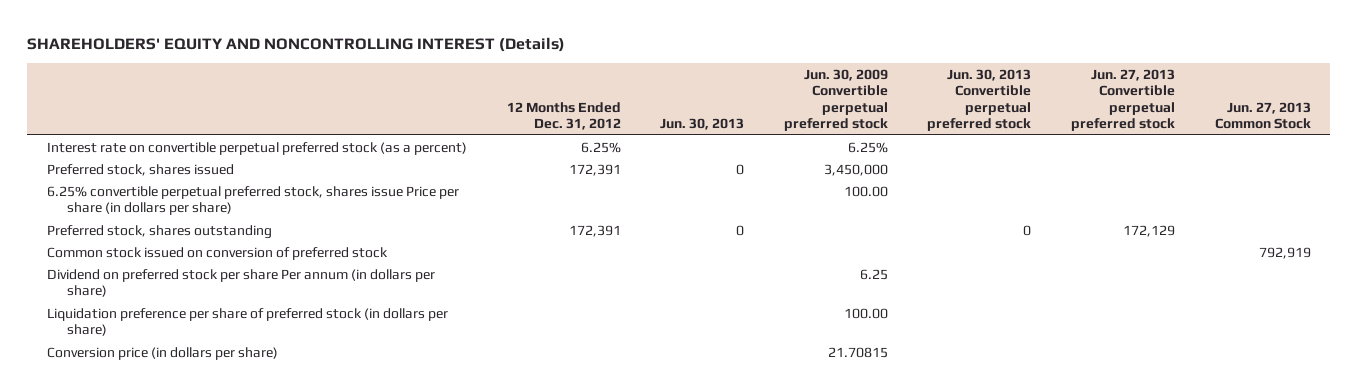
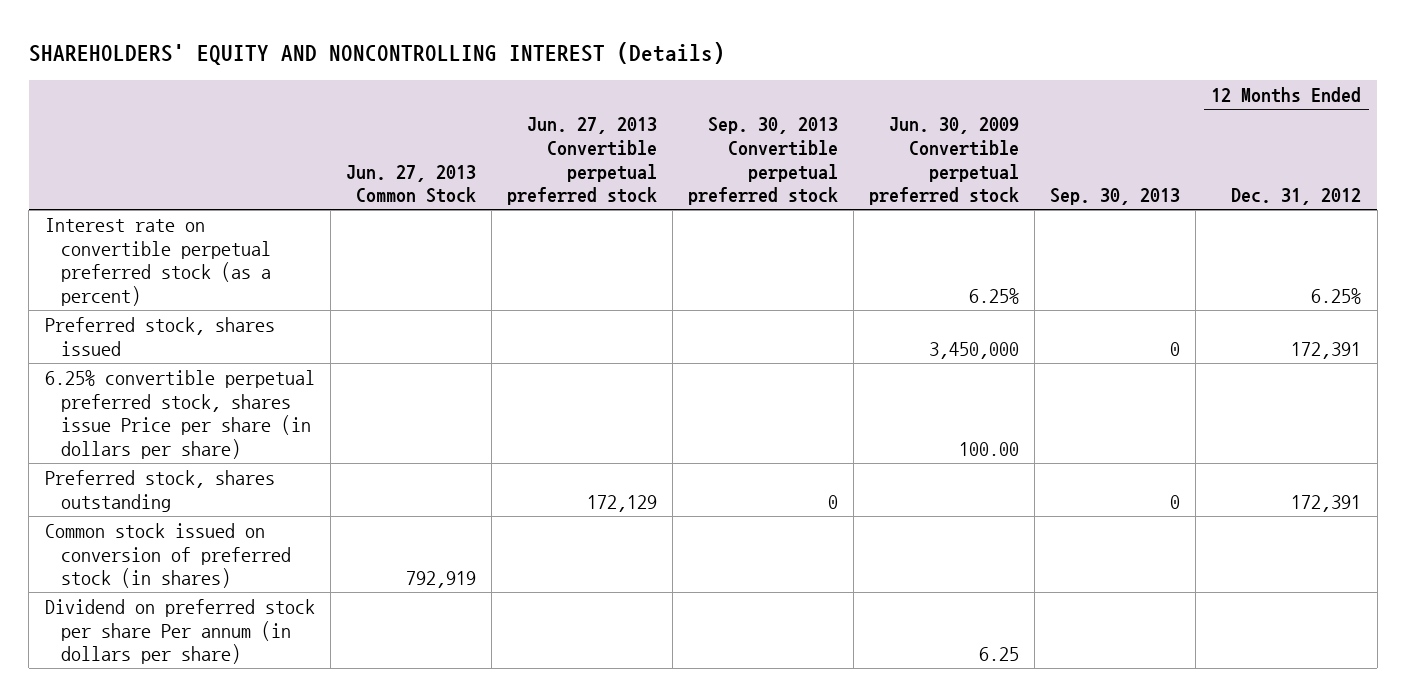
[660,118,745,131] Jun. 30, 2013 -> none
[927,68,1032,132] Jun. 30, 2013 Convertible perpetual preferred stock -> none
none -> [687,117,838,206] Sep. 30, 2013 Convertible perpetual preferred stock
none -> [1050,188,1181,206] Sep. 30, 2013
[47,246,389,260] Common stock issued on conversion of preferred stock -> [44,522,292,589] Common stock issued on conversion of preferred stock (in shares)
[47,307,449,337] Liquidation preference per share of preferred stock (in dollars per share) -> none
[47,346,279,360] Conversion price (in dollars per share) -> none

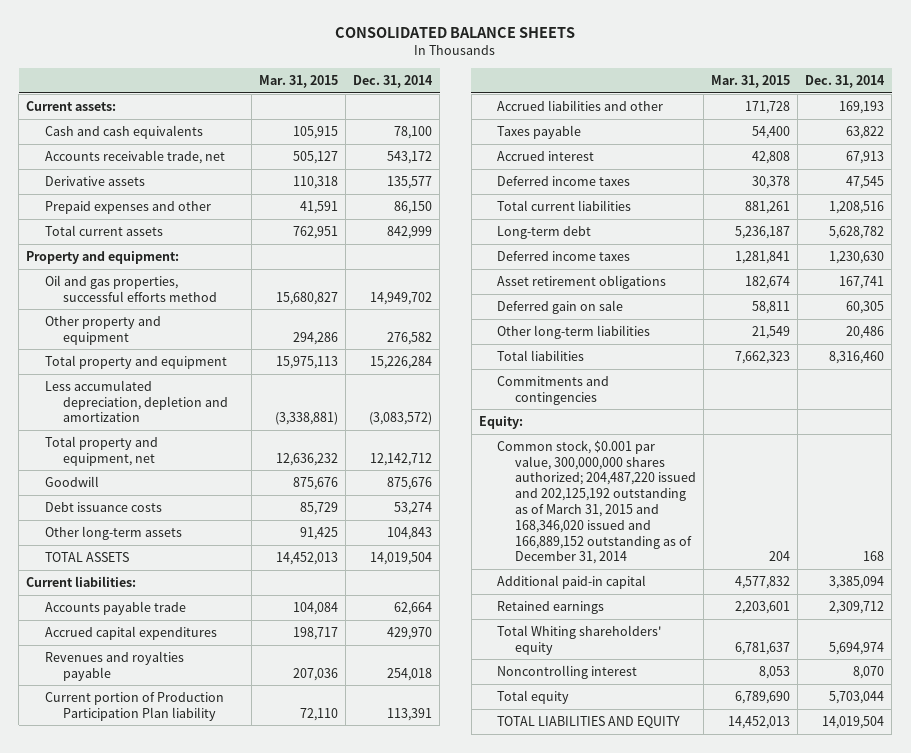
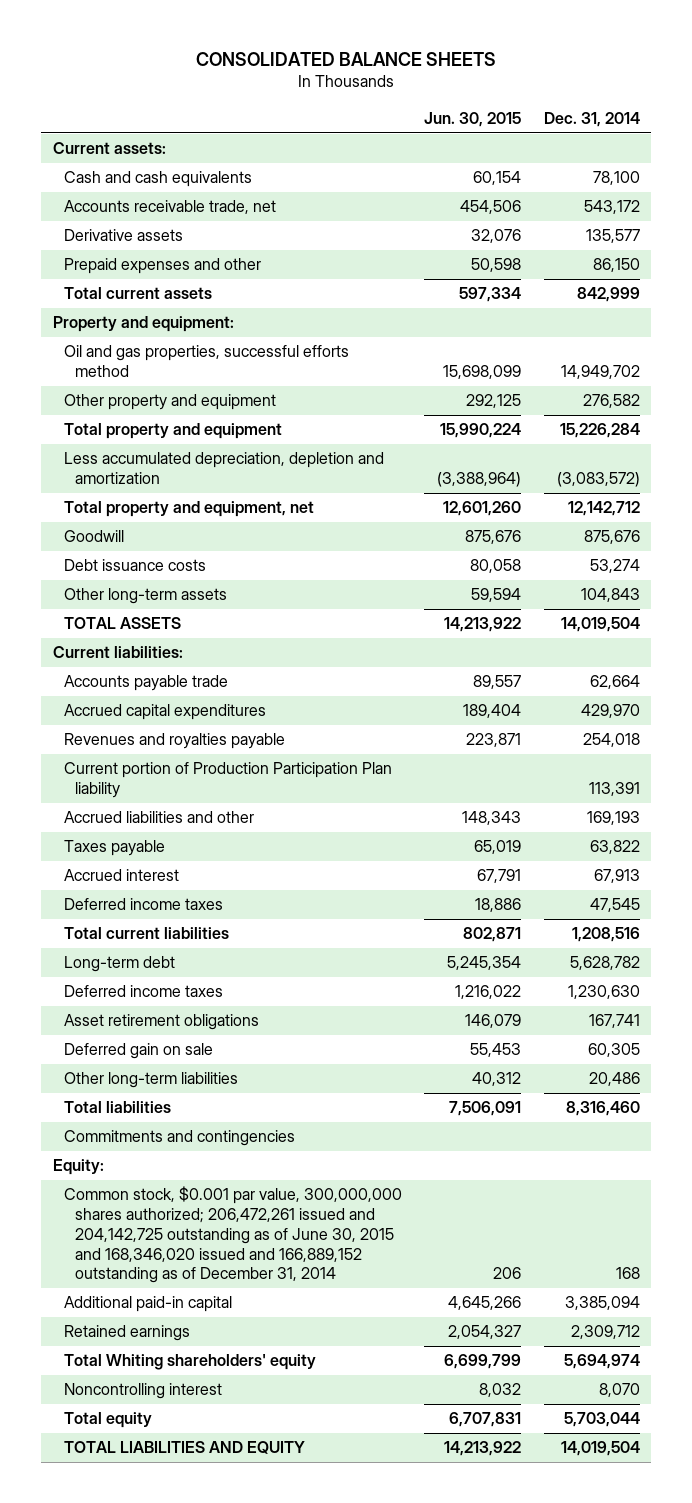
[259,74,339,88] Mar. 31, 2015 -> none
none -> [424,111,522,127] Jun. 30, 2015
[496,439,697,565] Common stock, $0.001 par value, 300,000,000 shares authorized; 204,487,220 issued and 202,125,192 outstanding as of March 31, 2015 and 168,346,020 issued and 166,889,152 outstanding as of December 31, 2014 -> [63,1186,402,1284] Common stock, $0.001 par value, 300,000,000 shares authorized; 206,472,261 issued and 204,142,725 outstanding as of June 30, 2015 and 168,346,020 issued and 166,889,152 outstanding as of December 31, 2014

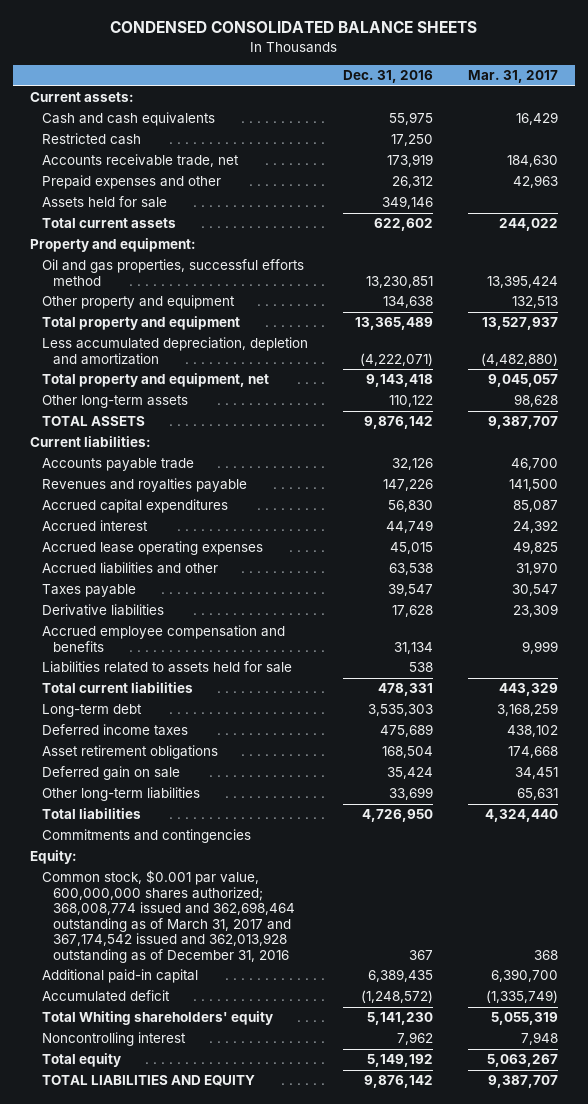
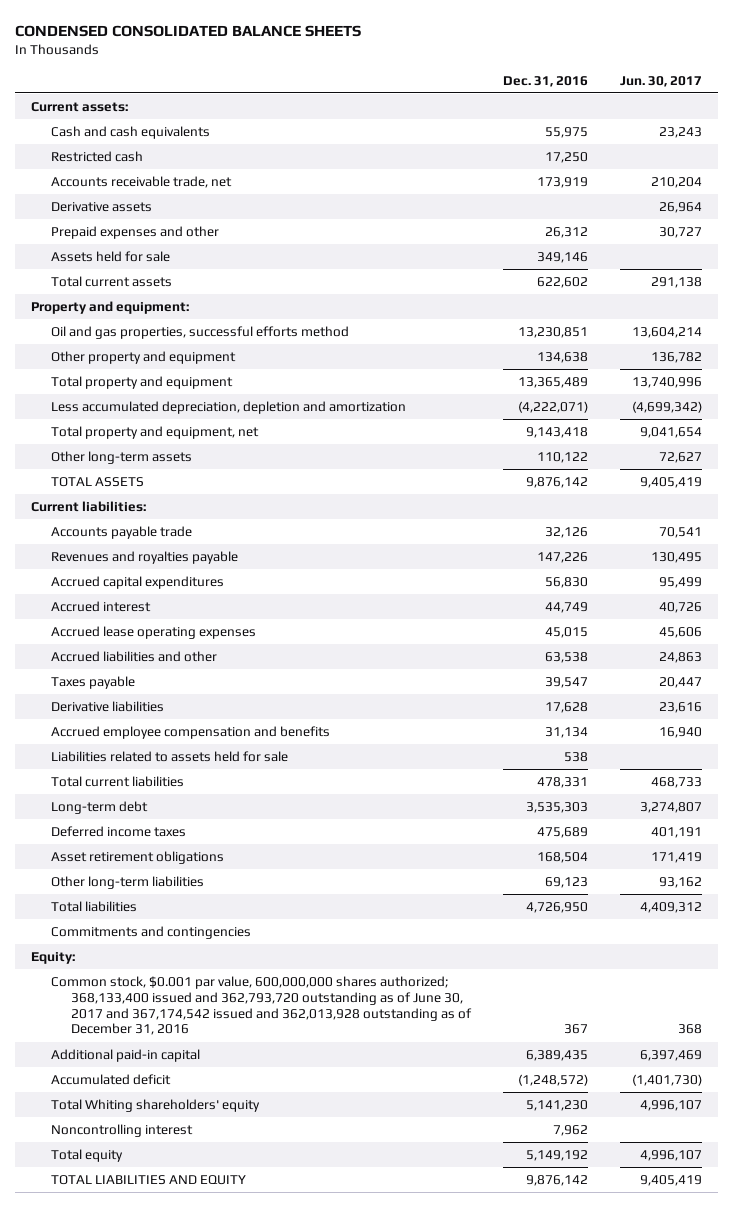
[467,70,558,84] Mar. 31, 2017 -> none
none -> [619,75,702,87] Jun. 30, 2017
none -> [51,201,153,212] Derivative assets
[41,766,180,781] Deferred gain on sale -> none
[388,787,433,801] 33,699 -> [544,876,588,888] 69,123
[41,870,295,963] Common stock, $0.001 par value, 600,000,000 shares authorized; 368,008,774 issued and 362,698,464 outstanding as of March 31, 2017 and 367,174,542 issued and 362,013,928 outstanding as of December 31, 2016 -> [51,975,472,1036] Common stock, $0.001 par value, 600,000,000 shares authorized; 368,133,400 issued and 362,793,720 outstanding as of June 30, 2017 and 367,174,542 issued and 362,013,928 outstanding as of December 31, 2016

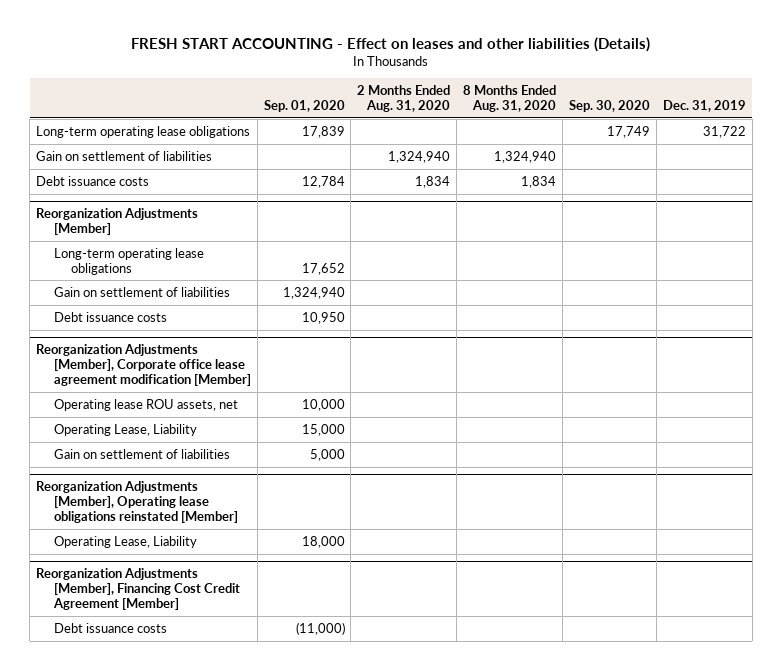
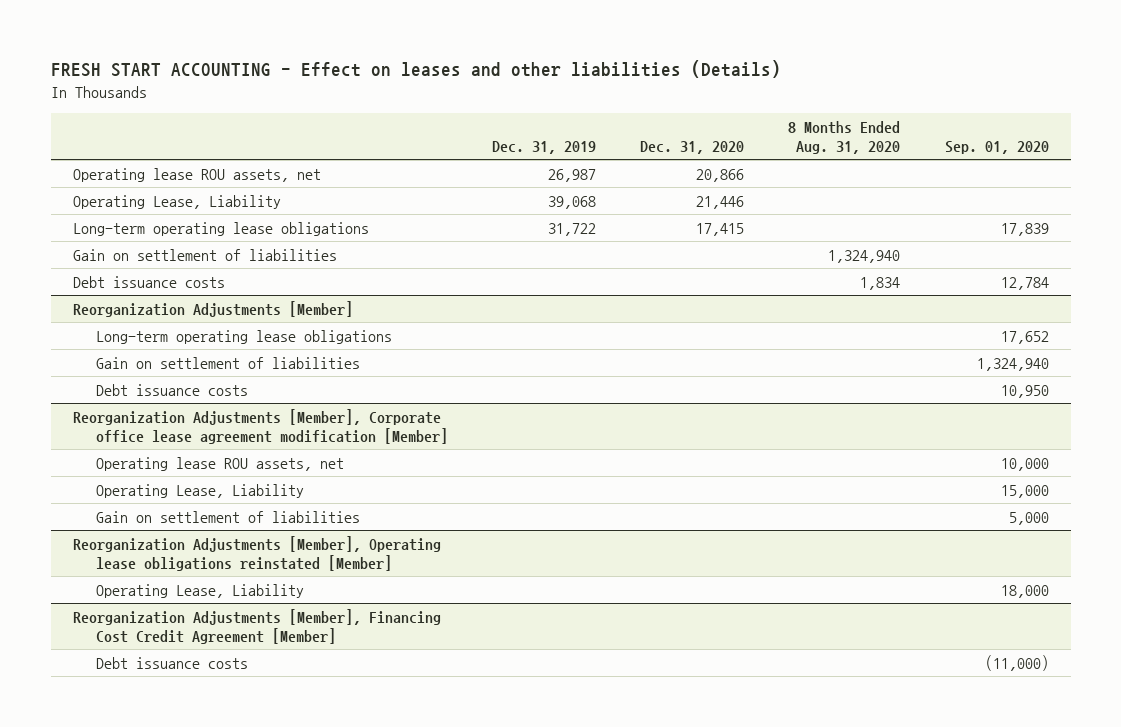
[357,85,451,112] 2 Months Ended Aug. 31, 2020 -> none
[568,99,650,112] Sep. 30, 2020 -> none
none -> [640,140,745,154] Dec. 31, 2020
none -> [72,167,321,182] Operating lease ROU assets, net
none -> [72,194,281,209] Operating Lease, Liability

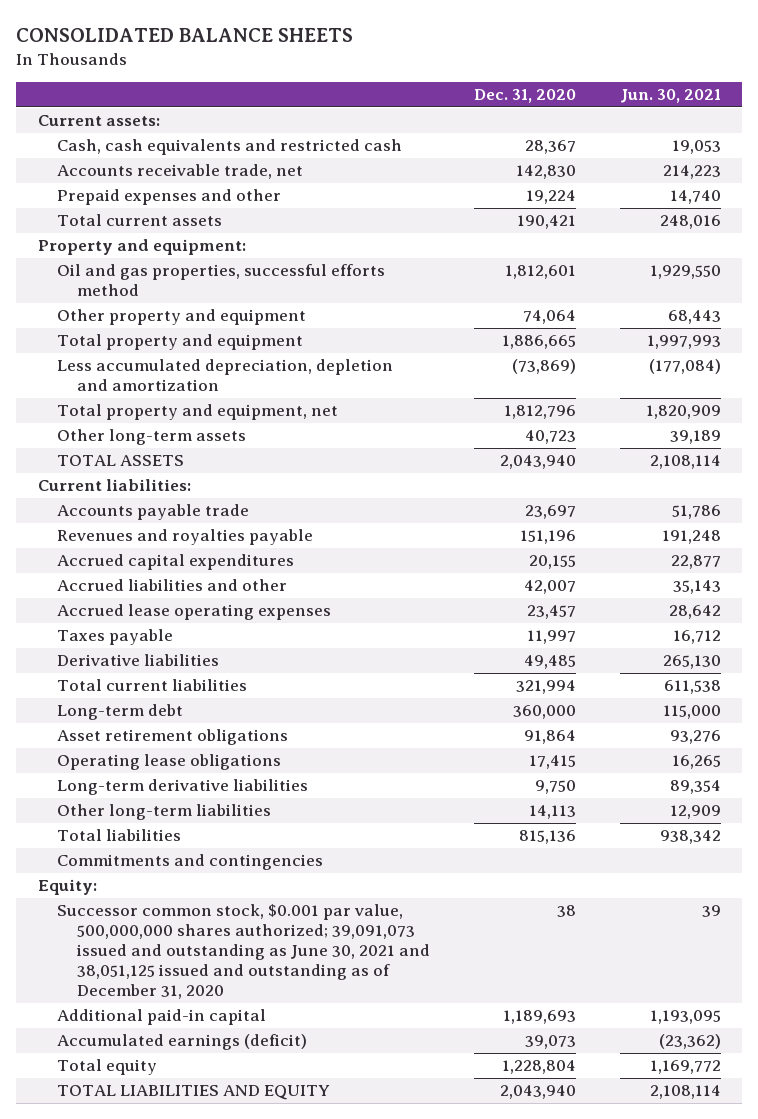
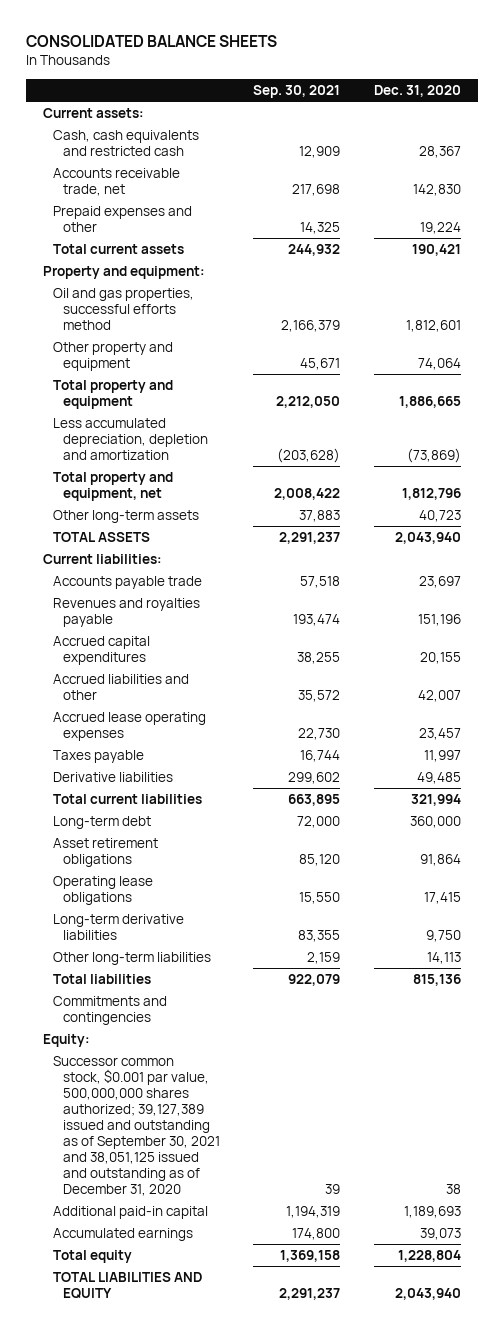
[619,88,721,103] Jun. 30, 2021 -> none
none -> [253,85,341,99] Sep. 30, 2021
[57,904,431,1000] Successor common stock, $0.001 par value, 500,000,000 shares authorized; 39,091,073 issued and outstanding as June 30, 2021 and 38,051,125 issued and outstanding as of December 31, 2020 -> [52,1055,220,1196] Successor common stock, $0.001 par value, 500,000,000 shares authorized; 39,127,389 issued and outstanding as of September 30, 2021 and 38,051,125 issued and outstanding as of December 31, 2020
[57,1034,308,1051] Accumulated earnings (deficit) -> [52,1227,193,1241] Accumulated earnings

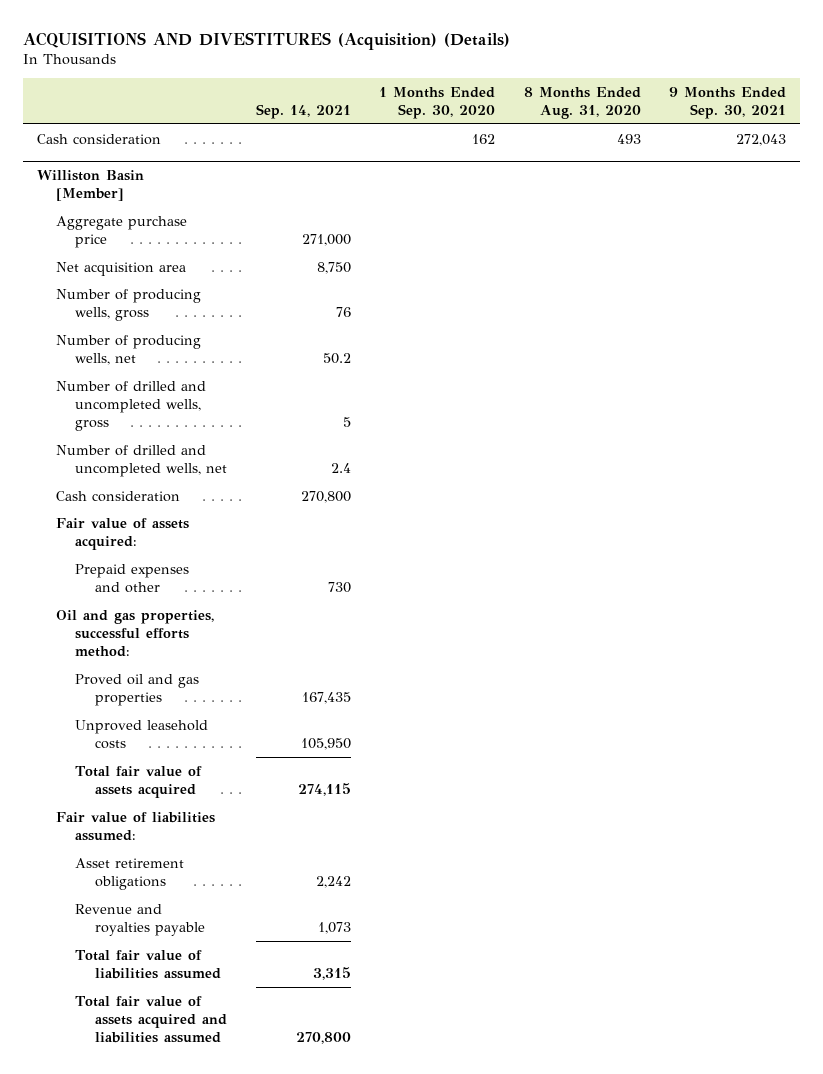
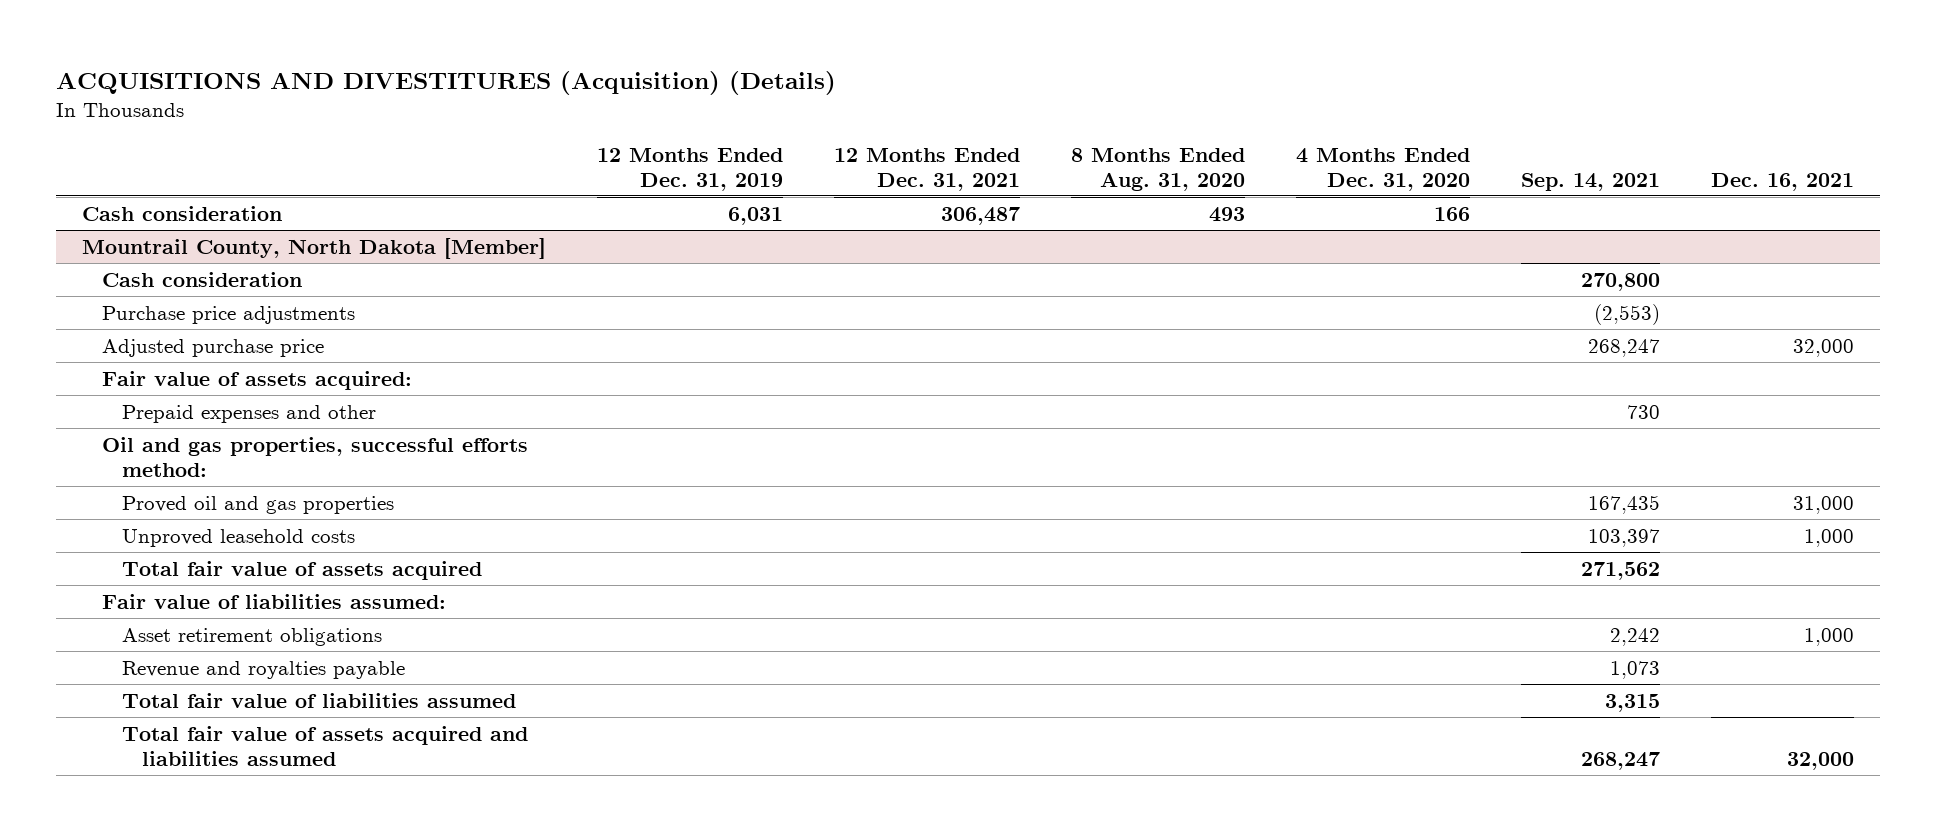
[379,87,496,120] 1 Months Ended Sep. 30, 2020 -> none
[668,87,786,120] 9 Months Ended Sep. 30, 2021 -> none
none -> [596,147,783,191] 12 Months Ended Dec. 31, 2019
none -> [833,147,1020,191] 12 Months Ended Dec. 31, 2021
none -> [1296,147,1471,191] 4 Months Ended Dec. 31, 2020
none -> [1711,172,1855,191] Dec. 16, 2021
[36,169,144,201] Williston Basin [Member] -> none
[56,215,188,248] Aggregate purchase price -> none
[56,261,187,276] Net acquisition area -> none
[56,288,202,321] Number of producing wells, gross -> none
[56,334,202,365] Number of producing wells, net -> none
[56,380,207,431] Number of drilled and uncompleted wells, gross -> none
[56,444,228,477] Number of drilled and uncompleted wells, net -> none
none -> [81,237,546,259] Mountrail County, North Dakota [Member]
none -> [101,305,355,324] Purchase price adjustments
none -> [101,338,324,357] Adjusted purchase price
[300,737,351,750] 105,950 -> [1588,528,1661,547] 103,397
[297,782,351,796] 274,115 -> [1581,561,1661,580] 271,562
[295,1031,351,1044] 270,800 -> [1581,751,1661,770] 268,247

